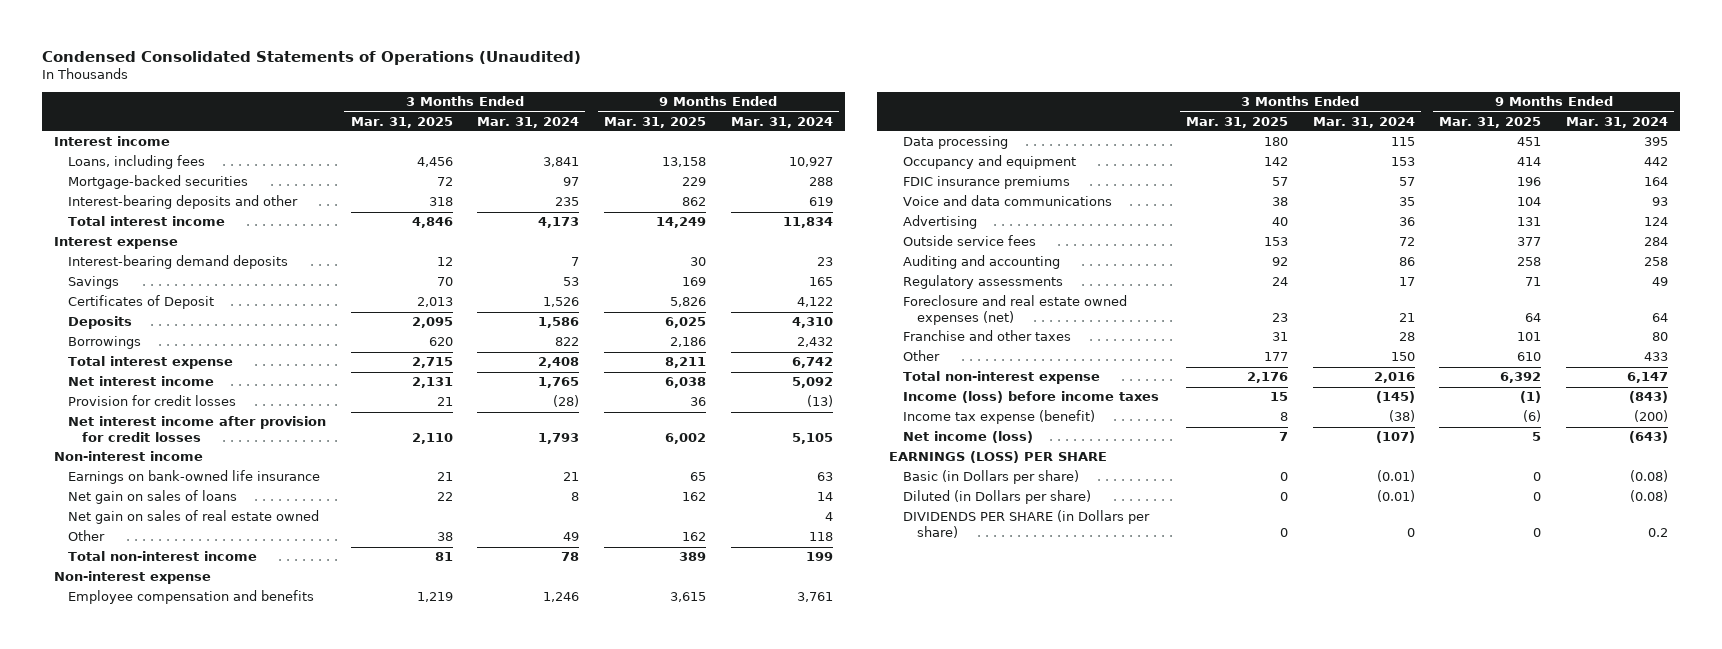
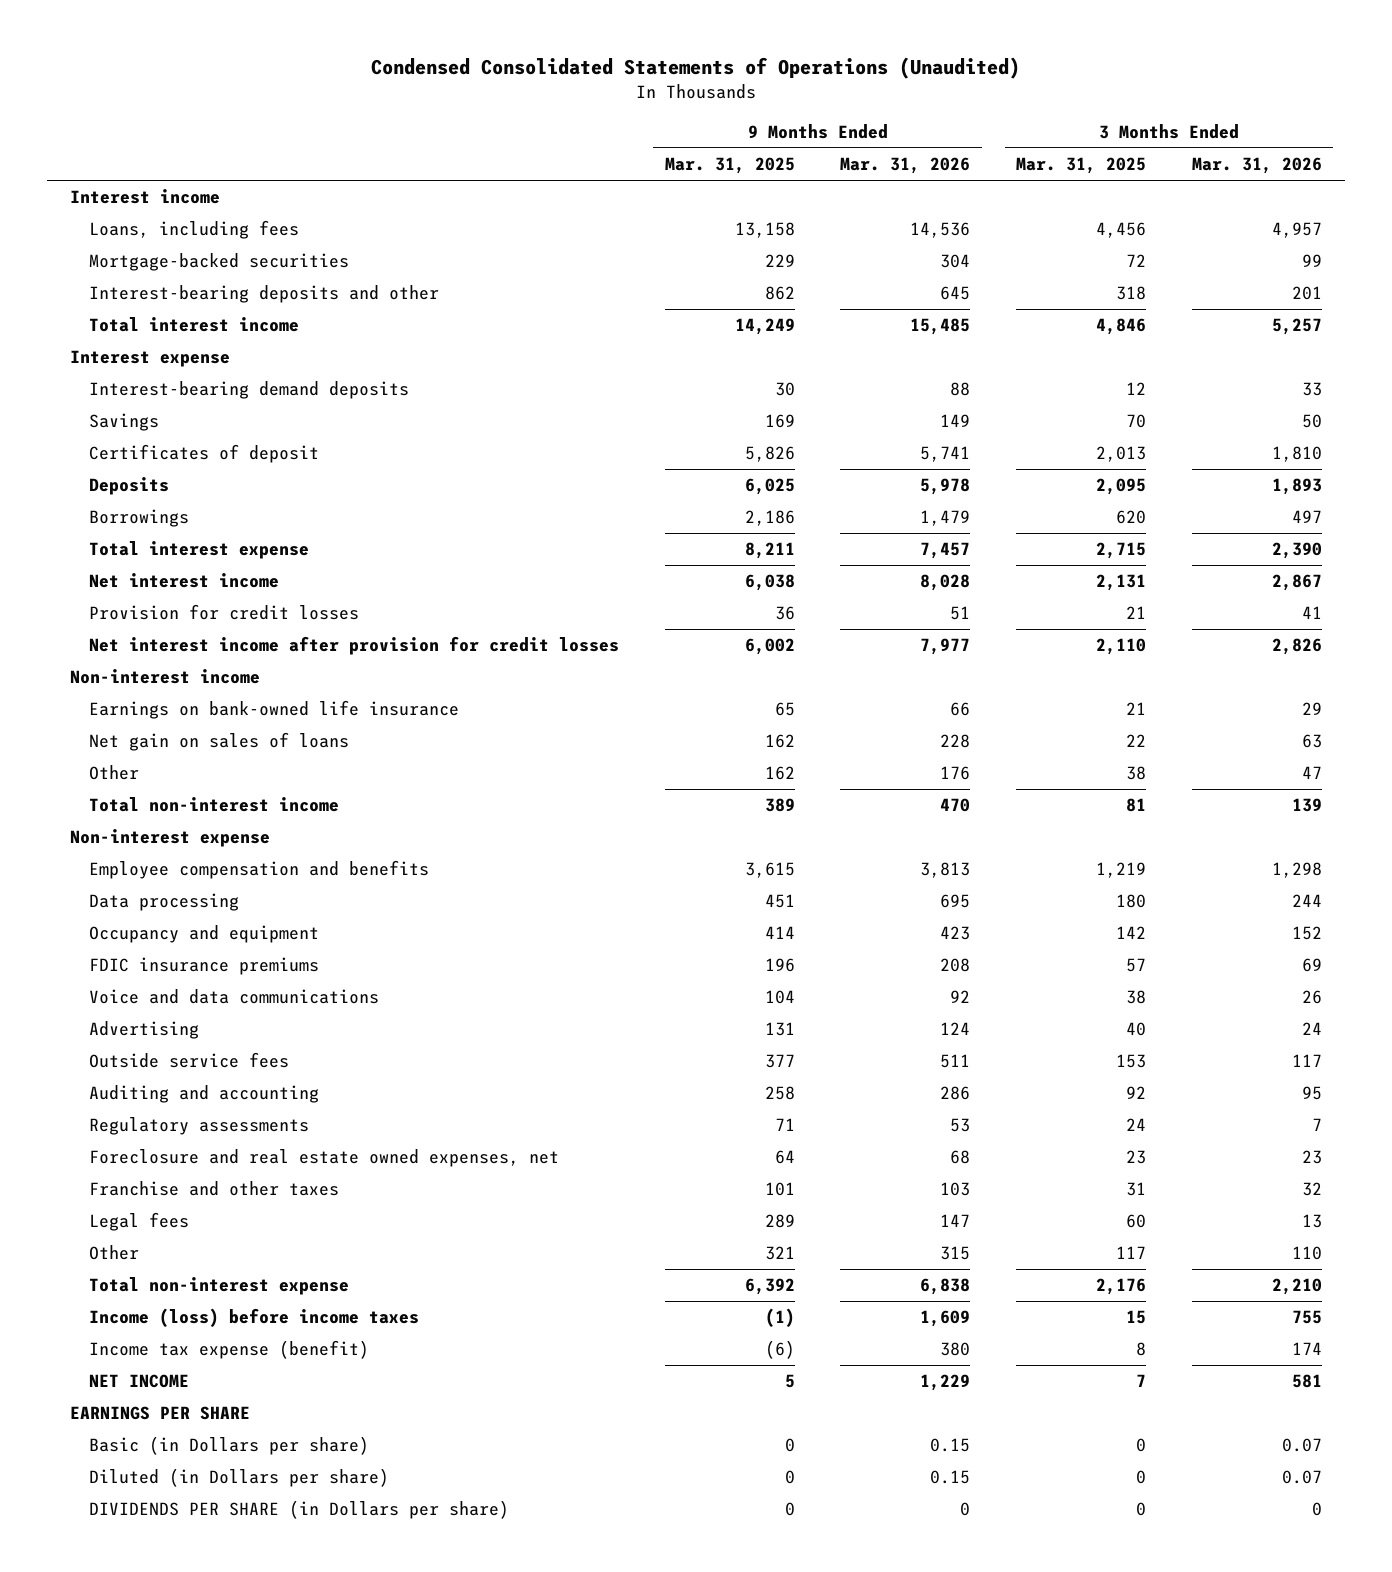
[477,116,580,128] Mar. 31, 2024 -> none
[730,116,833,128] Mar. 31, 2024 -> none
none -> [840,157,971,175] Mar. 31, 2026
none -> [1192,157,1323,175] Mar. 31, 2026
[67,295,214,310] Certificates of Deposit -> [88,444,319,464] Certificates of deposit
[67,510,319,525] Net gain on sales of real estate owned -> none
[903,295,1128,326] Foreclosure and real estate owned expenses (net) -> [88,1149,559,1168] Foreclosure and real estate owned expenses, net
none -> [88,1212,189,1232] Legal fees
[1263,352,1288,362] 177 -> [1116,1246,1147,1260] 117
[1517,352,1542,362] 610 -> [764,1246,795,1261] 321
[903,431,1034,444] Net income (loss) -> [88,1374,189,1389] NET INCOME
[889,451,1108,464] EARNINGS (LOSS) PER SHARE -> [70,1406,251,1421] EARNINGS PER SHARE

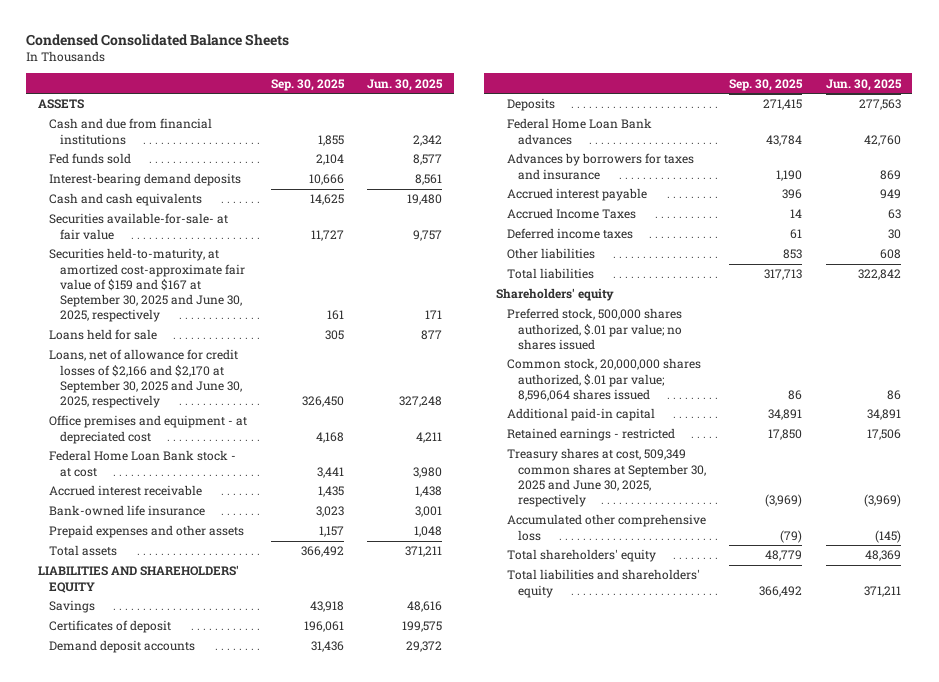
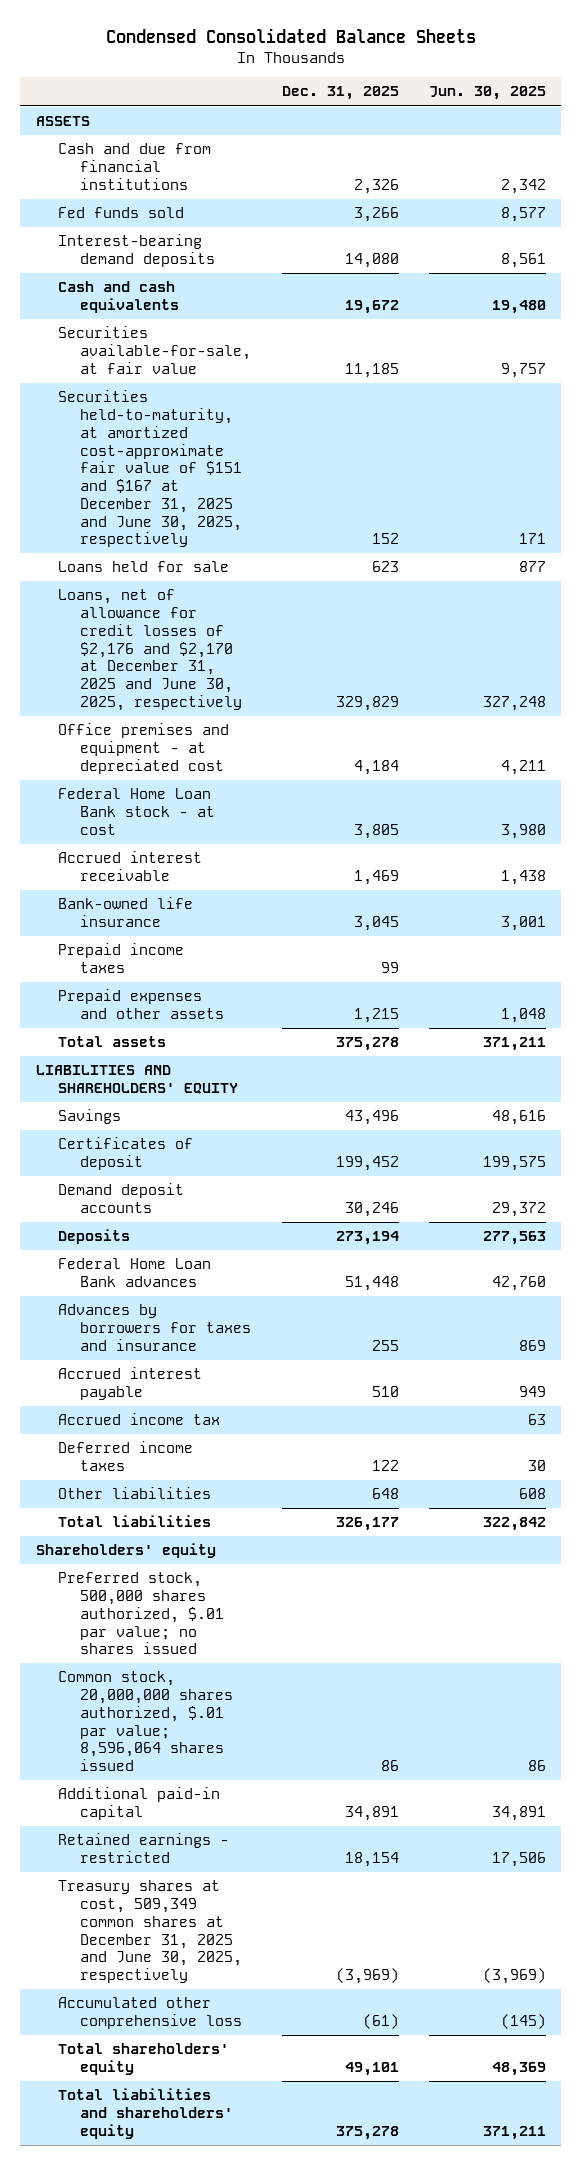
[271,78,346,91] Sep. 30, 2025 -> none
none -> [281,86,399,101] Dec. 31, 2025
[48,213,228,240] Securities available-for-sale- at fair value -> [57,326,252,374] Securities available-for-sale, at fair value
[48,248,245,323] Securities held-to-maturity, at amortized cost-approximate fair value of $159 and $167 at September 30, 2025 and June 30, 2025, respectively -> [57,390,243,548] Securities held-to-maturity, at amortized cost-approximate fair value of $151 and $167 at December 31, 2025 and June 30, 2025, respectively
[48,349,242,408] Loans, net of allowance for credit losses of $2,166 and $2,170 at September 30, 2025 and June 30, 2025, respectively -> [57,589,243,711] Loans, net of allowance for credit losses of $2,176 and $2,170 at December 31, 2025 and June 30, 2025, respectively
none -> [57,943,184,974] Prepaid income taxes
[506,208,636,220] Accrued Income Taxes -> [57,1413,220,1426] Accrued income tax
[506,448,706,507] Treasury shares at cost, 509,349 common shares at September 30, 2025 and June 30, 2025, respectively -> [57,1880,243,1984] Treasury shares at cost, 509,349 common shares at December 31, 2025 and June 30, 2025, respectively

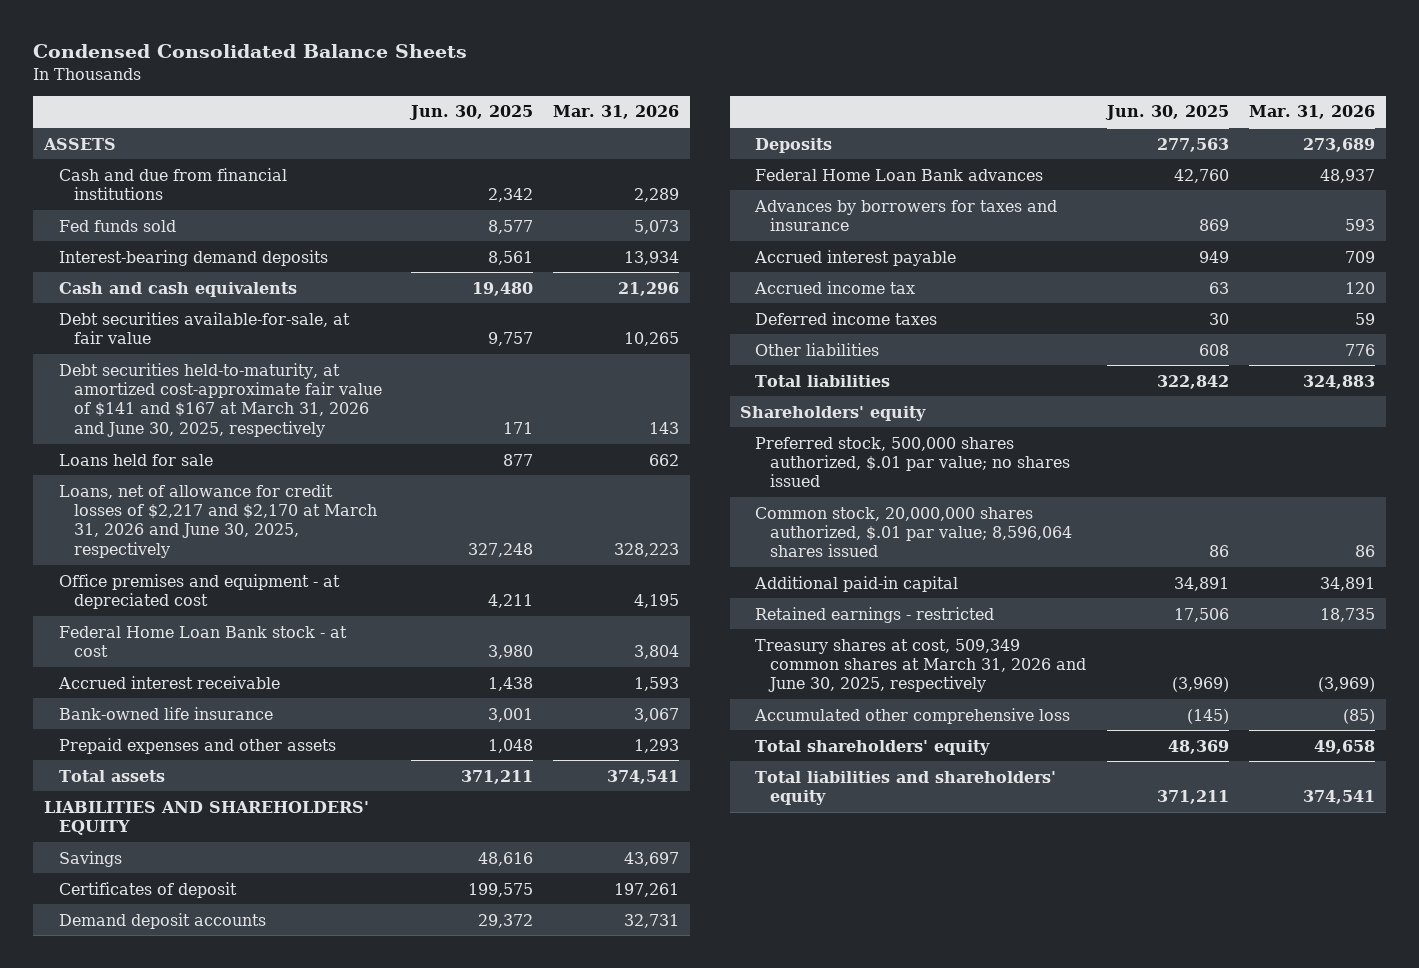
[281,86,399,101] Dec. 31, 2025 -> none
none -> [553,105,680,120] Mar. 31, 2026
[57,326,252,374] Securities available-for-sale, at fair value -> [58,311,350,344] Debt securities available-for-sale, at fair value
[57,390,243,548] Securities held-to-maturity, at amortized cost-approximate fair value of $151 and $167 at December 31, 2025 and June 30, 2025, respectively -> [58,362,383,437] Debt securities held-to-maturity, at amortized cost-approximate fair value of $141 and $167 at March 31, 2026 and June 30, 2025, respectively
[57,589,243,711] Loans, net of allowance for credit losses of $2,176 and $2,170 at December 31, 2025 and June 30, 2025, respectively -> [58,483,378,558] Loans, net of allowance for credit losses of $2,217 and $2,170 at March 31, 2026 and June 30, 2025, respectively
[57,943,184,974] Prepaid income taxes -> none
[57,1880,243,1984] Treasury shares at cost, 509,349 common shares at December 31, 2025 and June 30, 2025, respectively -> [755,638,1087,693] Treasury shares at cost, 509,349 common shares at March 31, 2026 and June 30, 2025, respectively

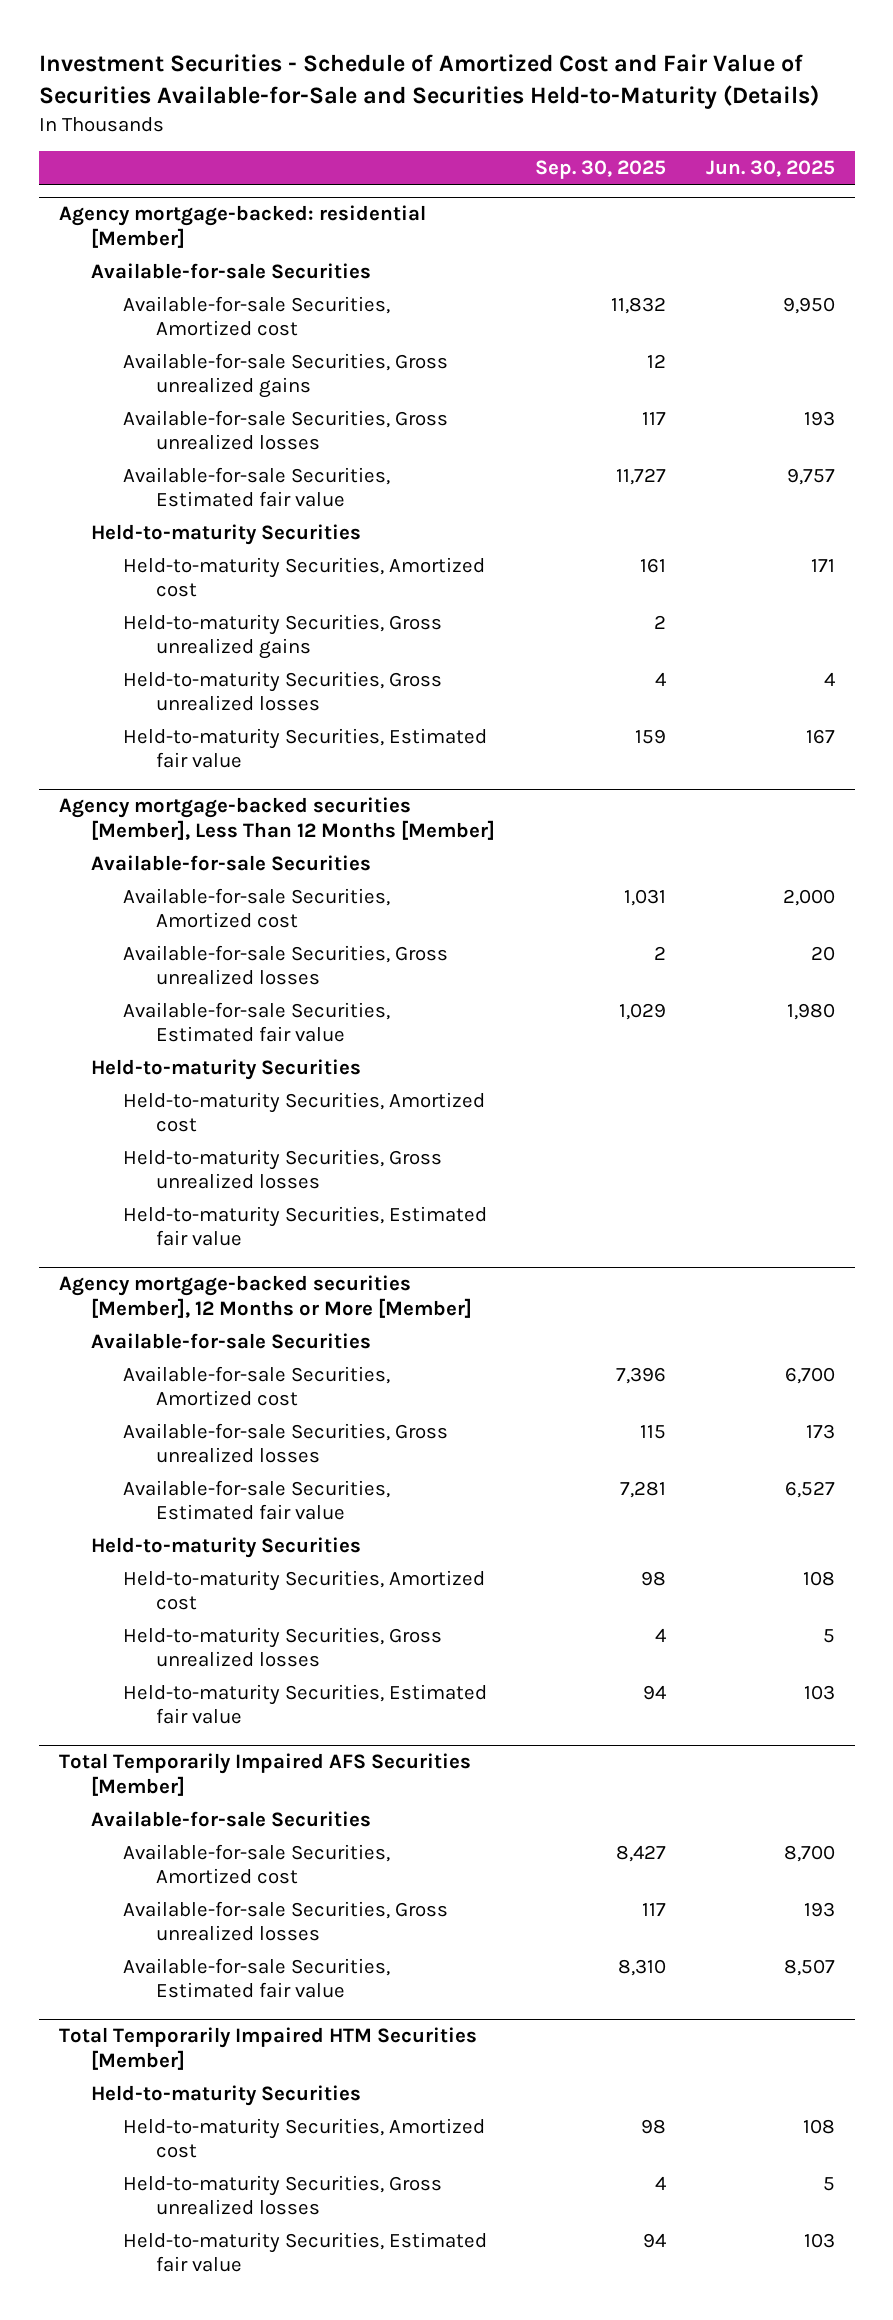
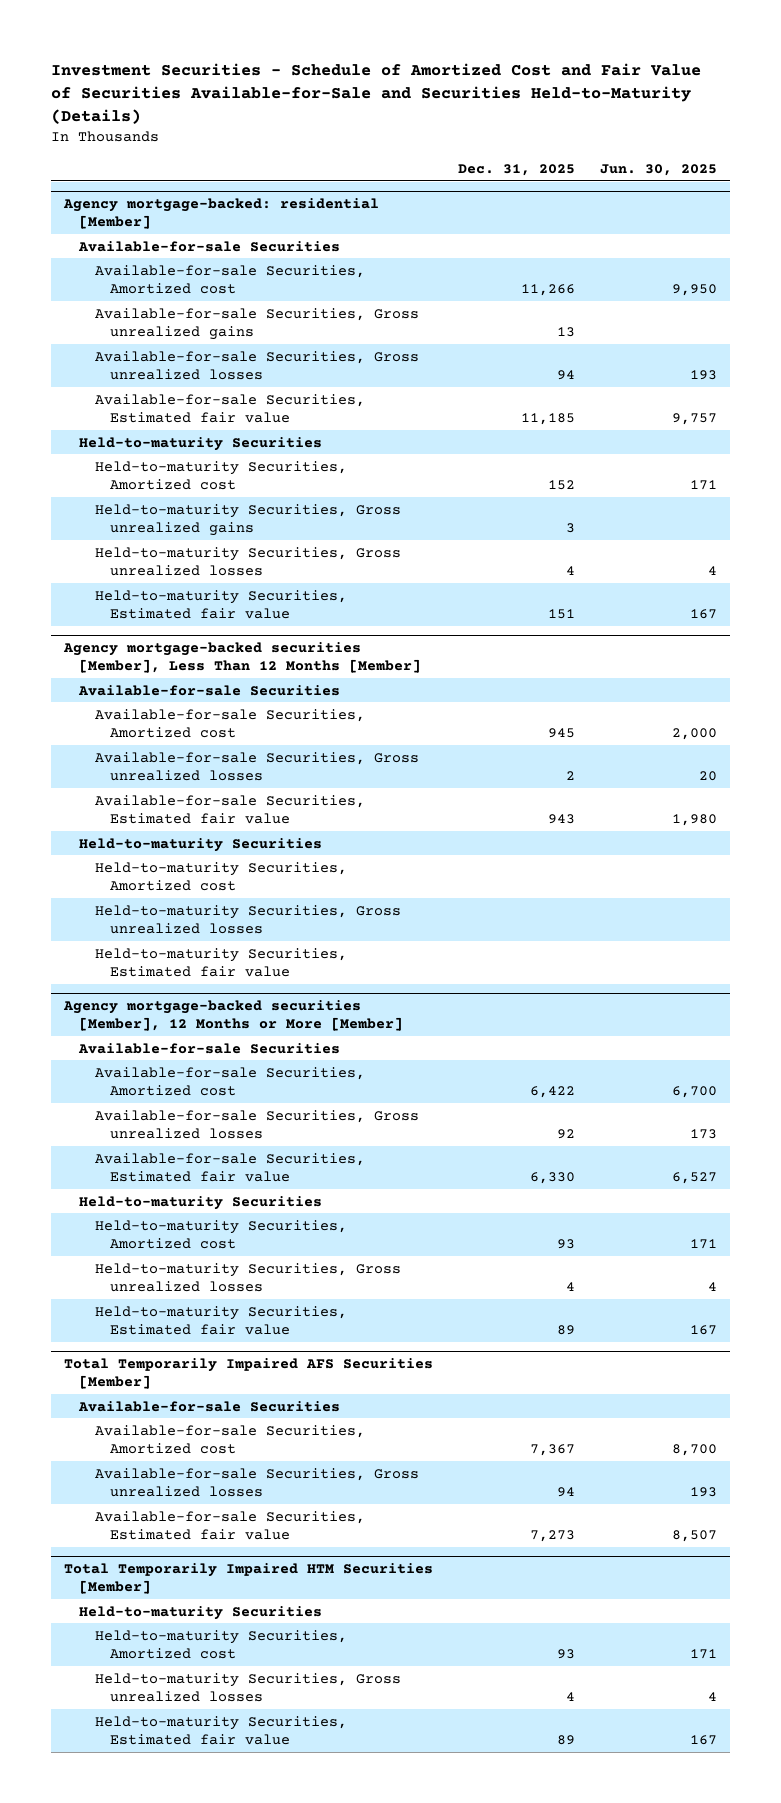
[534,160,666,180] Sep. 30, 2025 -> none
none -> [458,163,576,176] Dec. 31, 2025
[802,1570,835,1586] 108 -> [690,1238,718,1249] 171
[822,1628,835,1643] 5 -> [708,1281,718,1291] 4
[803,1684,835,1700] 103 -> [690,1324,718,1335] 167
[802,2118,835,2134] 108 -> [690,1648,718,1659] 171
[822,2176,835,2191] 5 -> [708,1691,718,1701] 4
[803,2232,835,2248] 103 -> [690,1734,718,1745] 167

